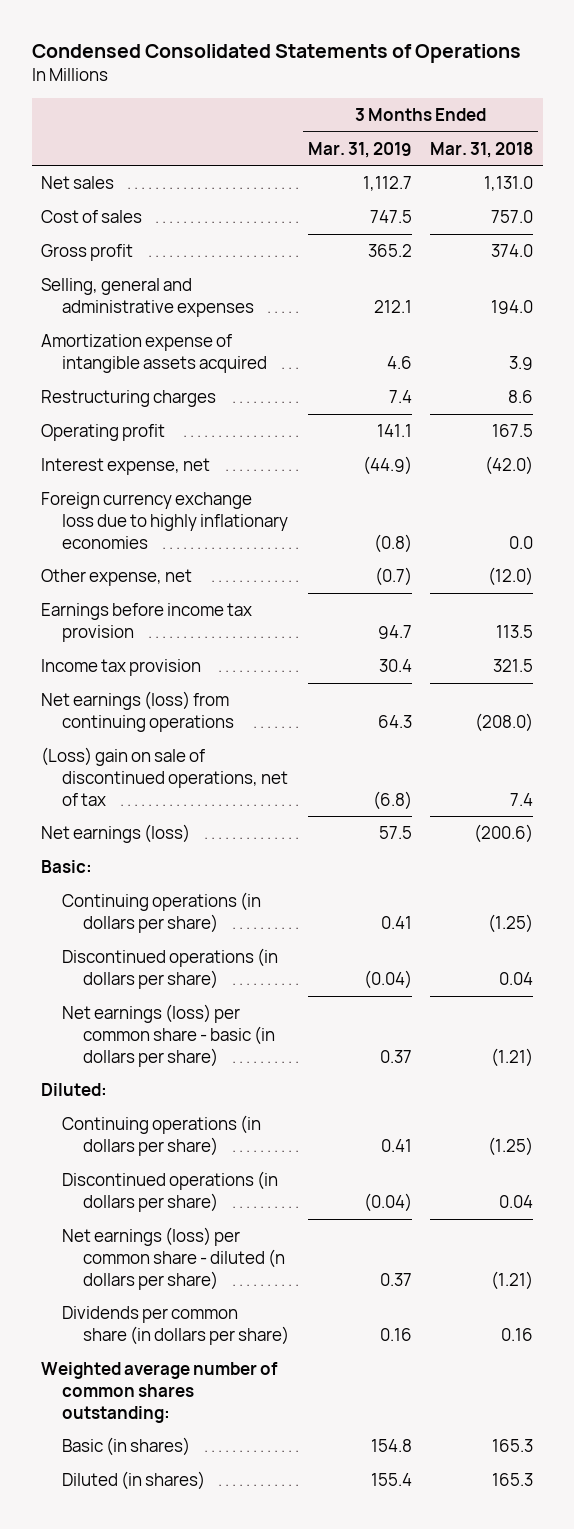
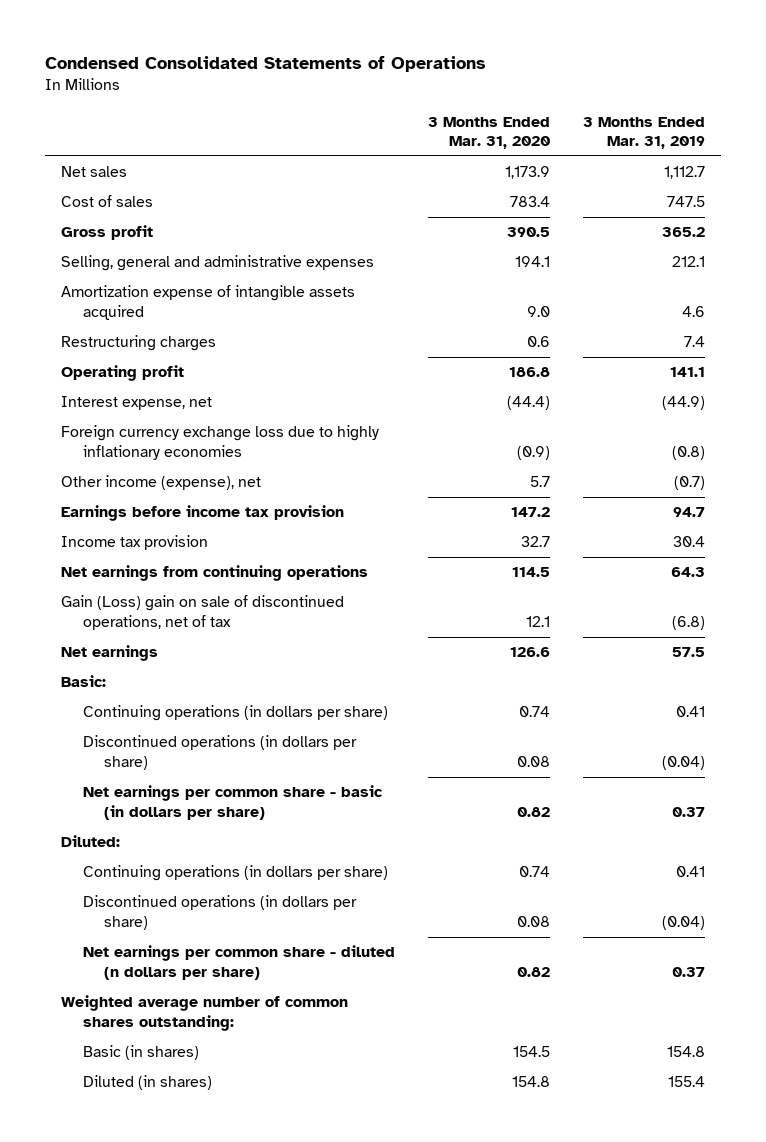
[430,141,534,158] Mar. 31, 2018 -> none
none -> [427,116,550,150] 3 Months Ended Mar. 31, 2020
[40,569,192,587] Other expense, net -> [61,475,262,491] Other income (expense), net
[40,691,235,732] Net earnings (loss) from continuing operations -> [61,565,369,582] Net earnings from continuing operations
[40,747,289,806] (Loss) gain on sale of discontinued operations, net of tax -> [61,595,345,631] Gain (Loss) gain on sale of discontinued operations, net of tax
[40,824,190,844] Net earnings (loss) -> [61,645,159,662] Net earnings
[62,1004,276,1067] Net earnings (loss) per common share - basic (in dollars per share) -> [82,785,383,821] Net earnings per common share - basic (in dollars per share)
[62,1306,290,1345] Dividends per common share (in dollars per share) -> none
[62,1227,286,1290] Net earnings (loss) per common share - diluted (n dollars per share) -> [82,945,395,981] Net earnings per common share - diluted (n dollars per share)

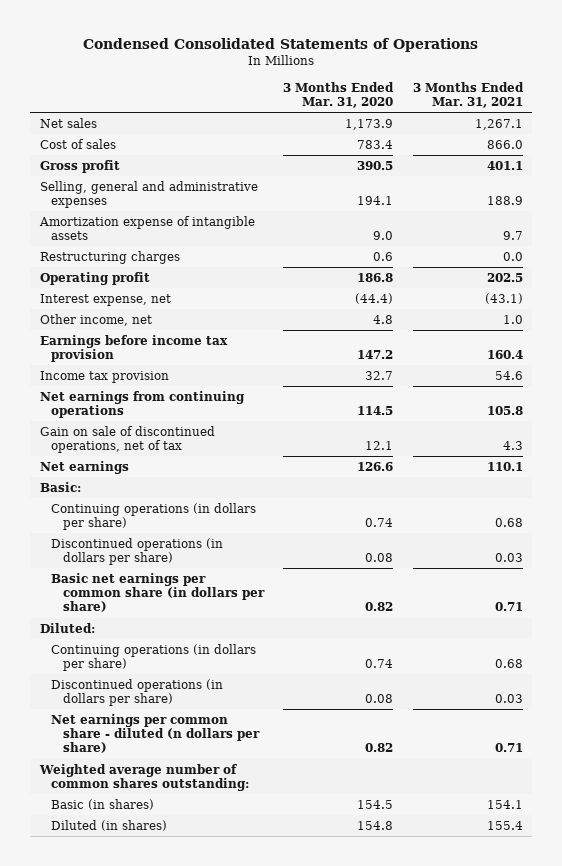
[582,116,705,150] 3 Months Ended Mar. 31, 2019 -> none
none -> [412,81,524,108] 3 Months Ended Mar. 31, 2021
[61,285,356,321] Amortization expense of intangible assets acquired -> [38,215,255,241] Amortization expense of intangible assets
[61,425,380,461] Foreign currency exchange loss due to highly inflationary economies -> none
[61,475,262,491] Other income (expense), net -> [39,313,152,326] Other income, net
[529,476,550,488] 5.7 -> [373,314,394,324] 4.8
[61,595,345,631] Gain (Loss) gain on sale of discontinued operations, net of tax -> [39,425,215,454] Gain on sale of discontinued operations, net of tax
[82,785,383,821] Net earnings per common share - basic (in dollars per share) -> [51,572,266,613] Basic net earnings per common share (in dollars per share)

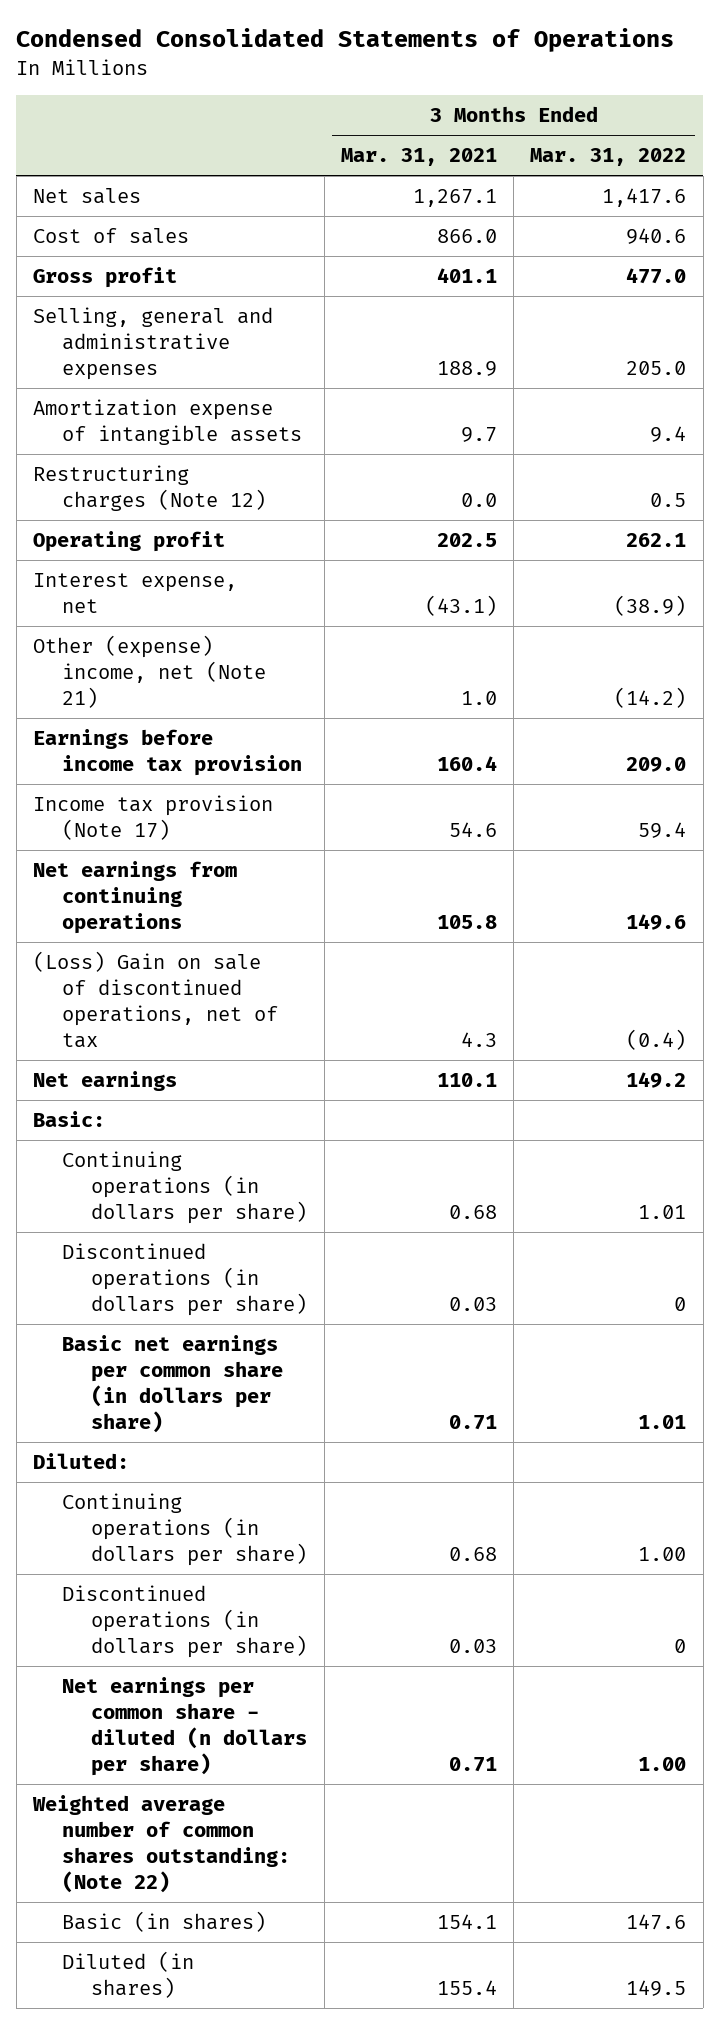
[283,81,395,108] 3 Months Ended Mar. 31, 2020 -> none
none -> [530,148,687,167] Mar. 31, 2022
[39,250,180,264] Restructuring charges -> [32,465,267,512] Restructuring charges (Note 12)
[39,313,152,326] Other income, net -> [32,635,267,708] Other (expense) income, net (Note 21)
[39,370,169,383] Income tax provision -> [32,795,273,841] Income tax provision (Note 17)
[39,425,215,454] Gain on sale of discontinued operations, net of tax -> [32,951,279,1048] (Loss) Gain on sale of discontinued operations, net of tax
[38,763,250,792] Weighted average number of common shares outstanding: -> [31,1795,291,1893] Weighted average number of common shares outstanding: (Note 22)

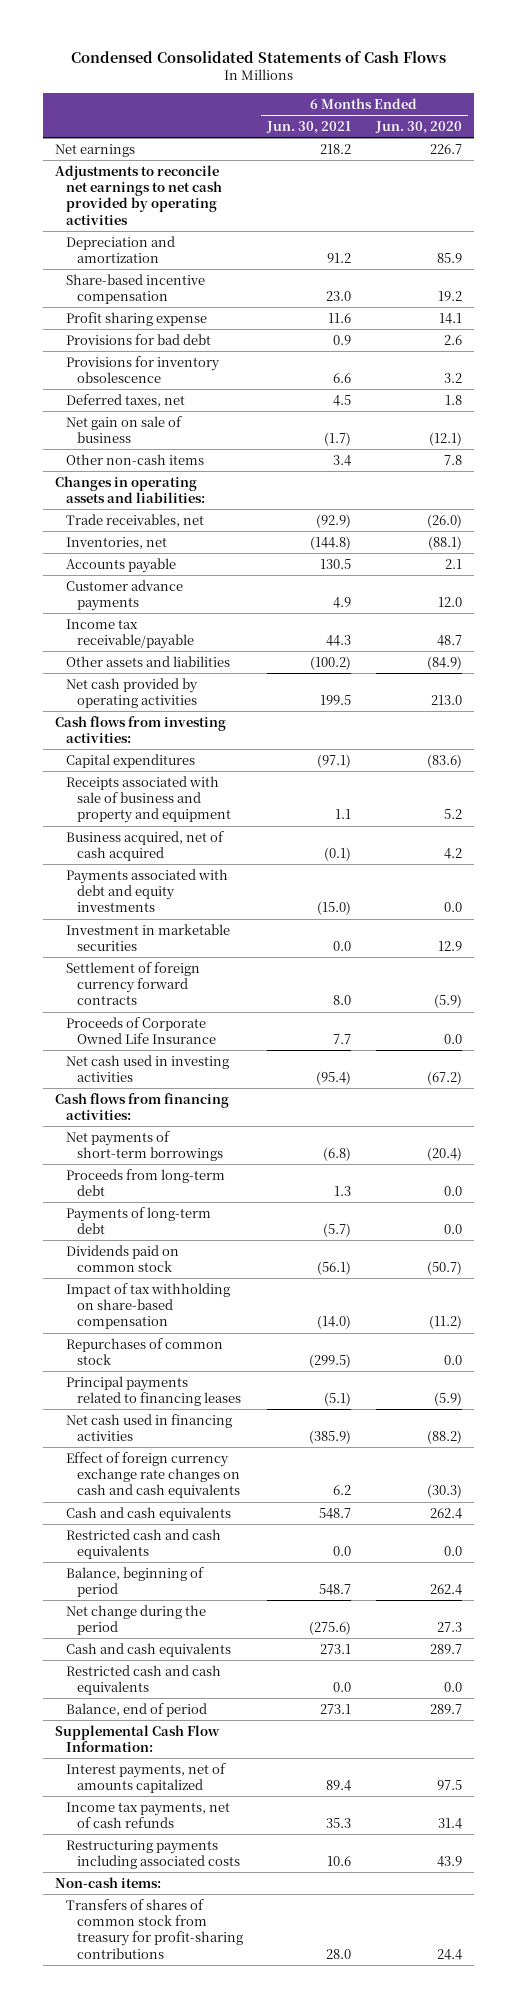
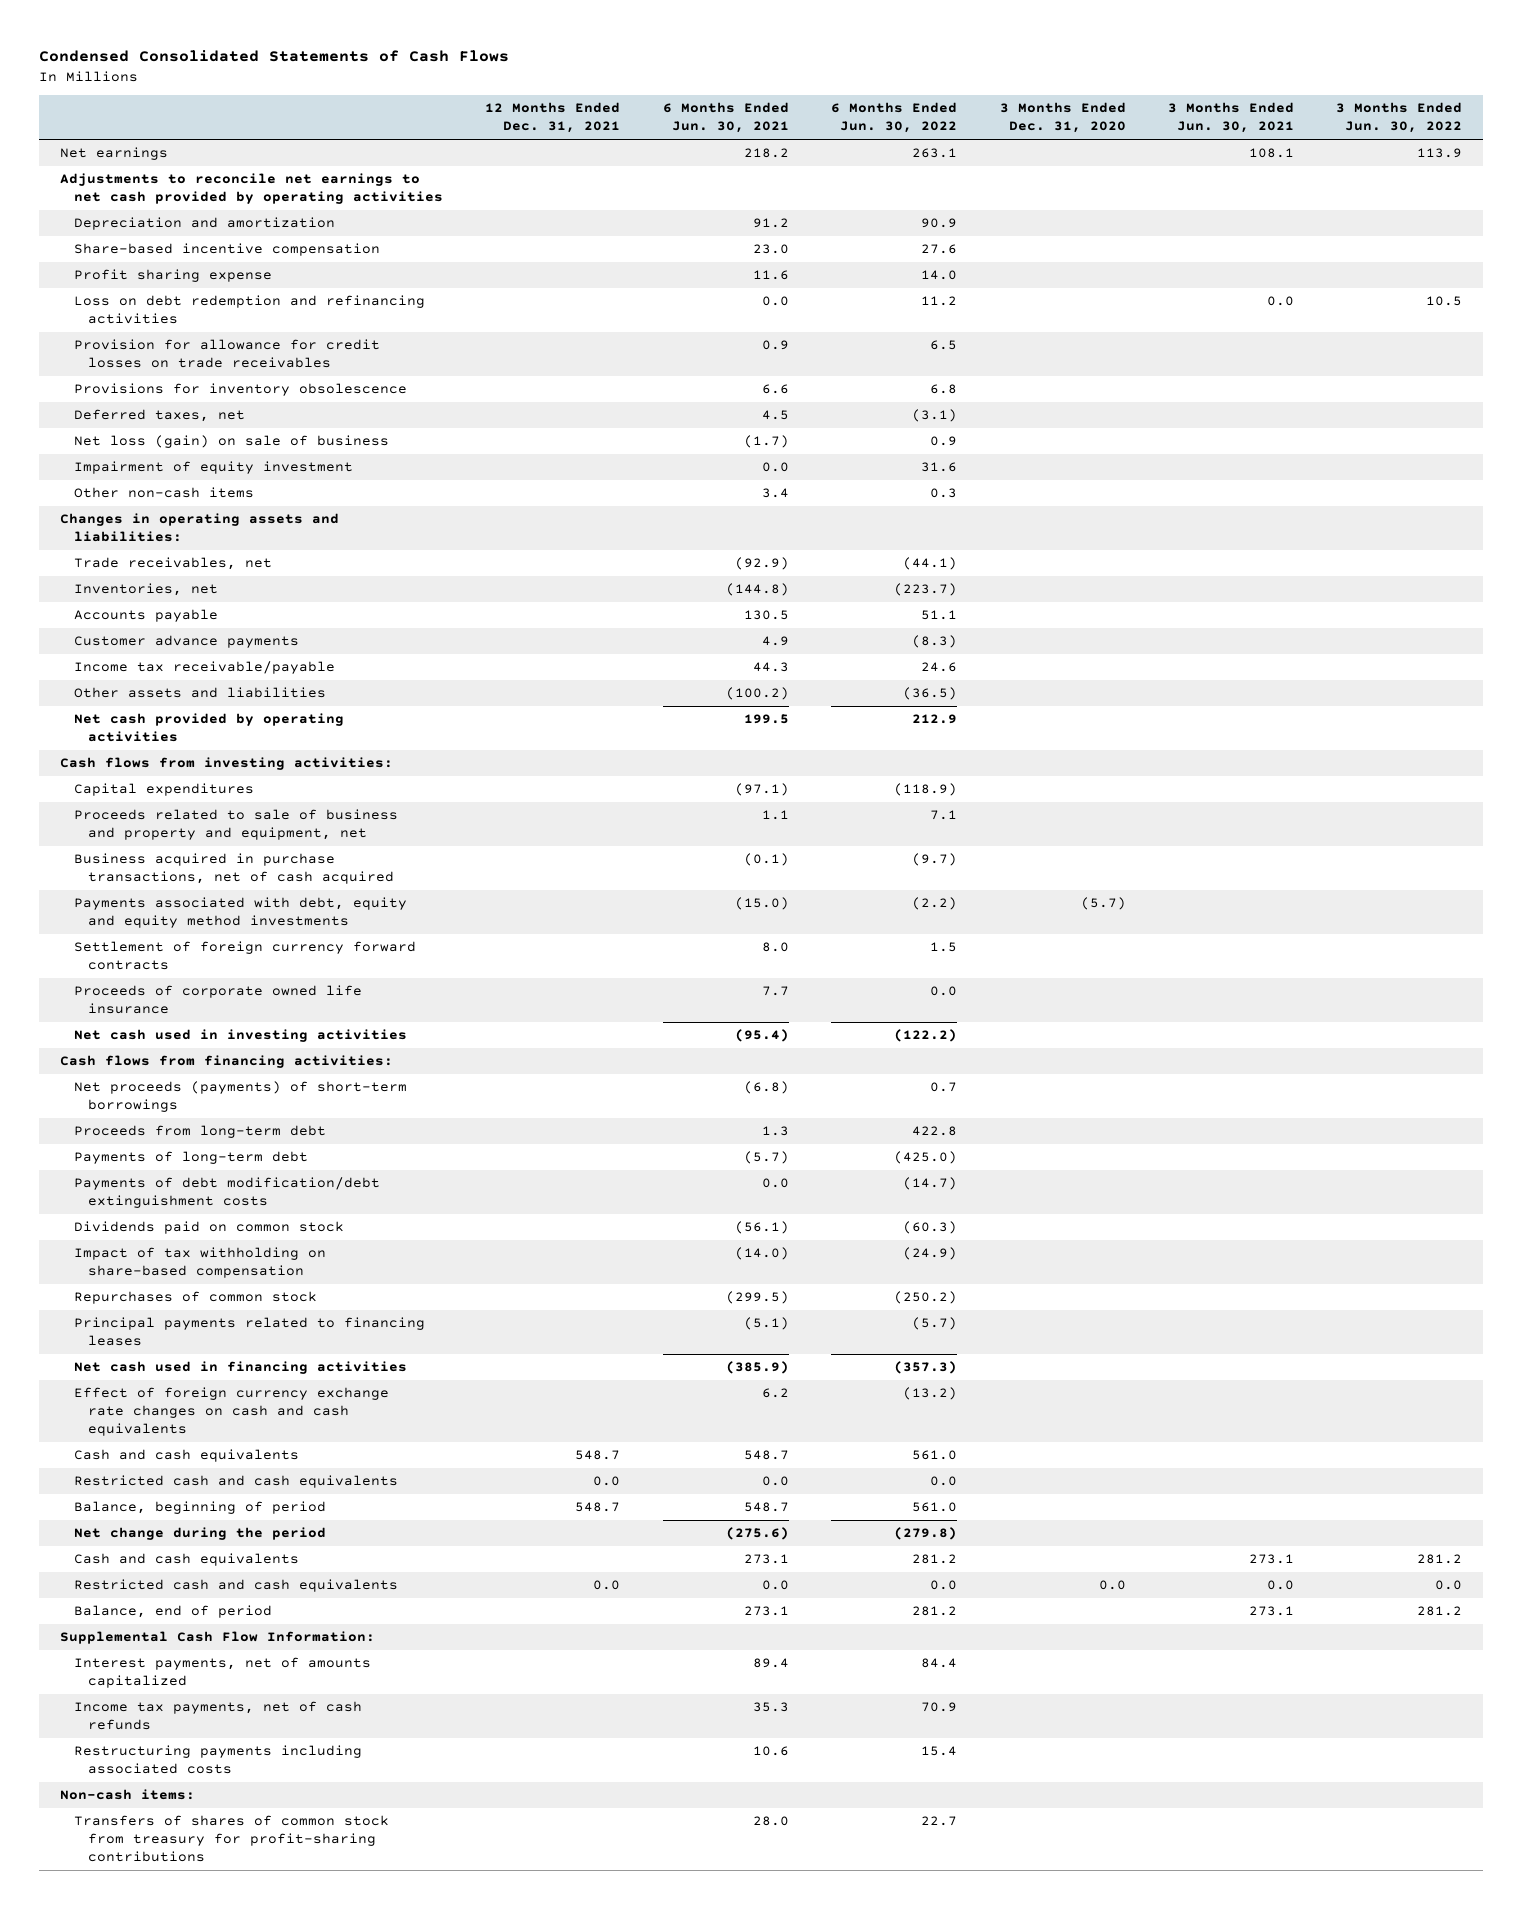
[374,120,462,134] Jun. 30, 2020 -> none
none -> [485,102,621,134] 12 Months Ended Dec. 31, 2021
none -> [831,102,958,134] 6 Months Ended Jun. 30, 2022
none -> [999,102,1126,134] 3 Months Ended Dec. 31, 2020
none -> [1167,102,1294,134] 3 Months Ended Jun. 30, 2021
none -> [1336,102,1463,134] 3 Months Ended Jun. 30, 2022
none -> [74,295,426,325] Loss on debt redemption and refinancing activities
[66,333,212,345] Provisions for bad debt -> [74,339,381,369] Provision for allowance for credit losses on trade receivables
[66,415,183,444] Net gain on sale of business -> [74,435,390,449] Net loss (gain) on sale of business
none -> [74,461,354,475] Impairment of equity investment
[66,923,231,952] Investment in marketable securities -> none
[66,775,231,824] Receipts associated with sale of business and property and equipment -> [74,809,399,841] Proceeds related to sale of business and property and equipment, net
[66,830,225,862] Business acquired, net of cash acquired -> [74,853,395,885] Business acquired in purchase transactions, net of cash acquired
[66,868,229,913] Payments associated with debt and equity investments -> [74,897,408,929] Payments associated with debt, equity and equity method investments
[66,1016,216,1045] Proceeds of Corporate Owned Life Insurance -> [74,985,363,1015] Proceeds of corporate owned life insurance
[66,1130,223,1162] Net payments of short-term borrowings -> [74,1081,408,1113] Net proceeds (payments) of short-term borrowings
none -> [74,1177,381,1209] Payments of debt modification/debt extinguishment costs

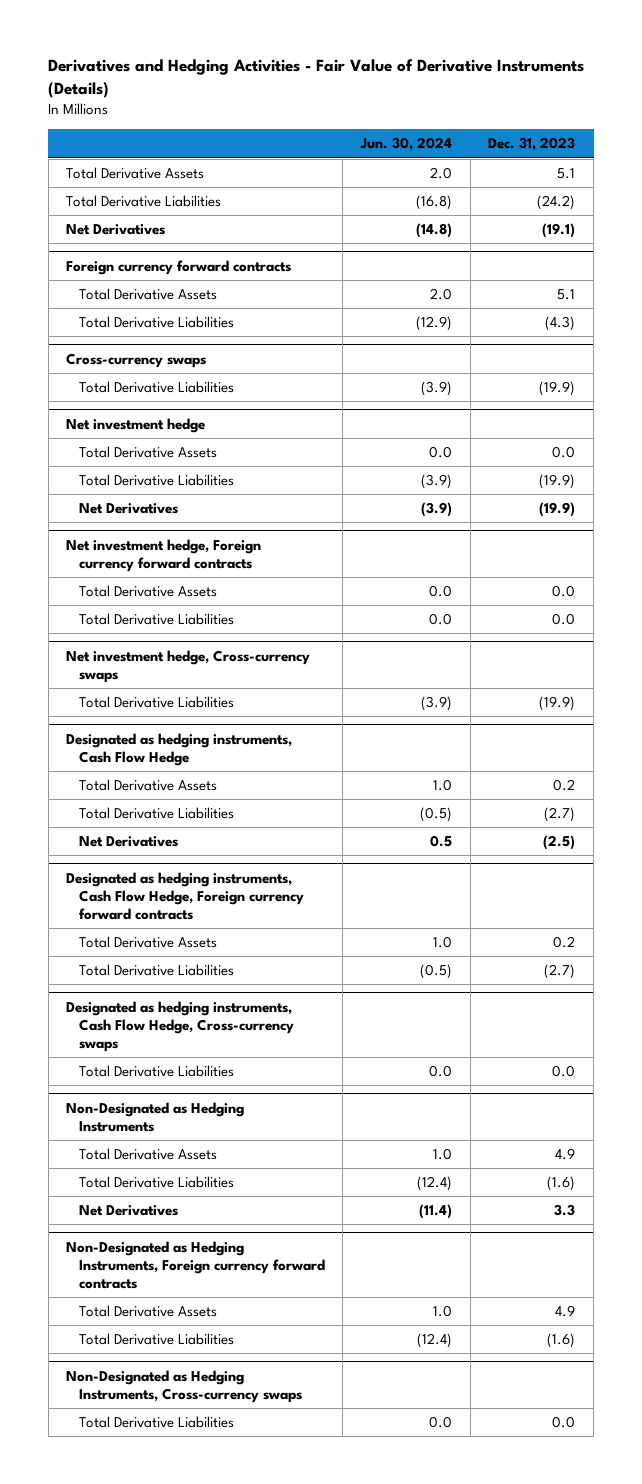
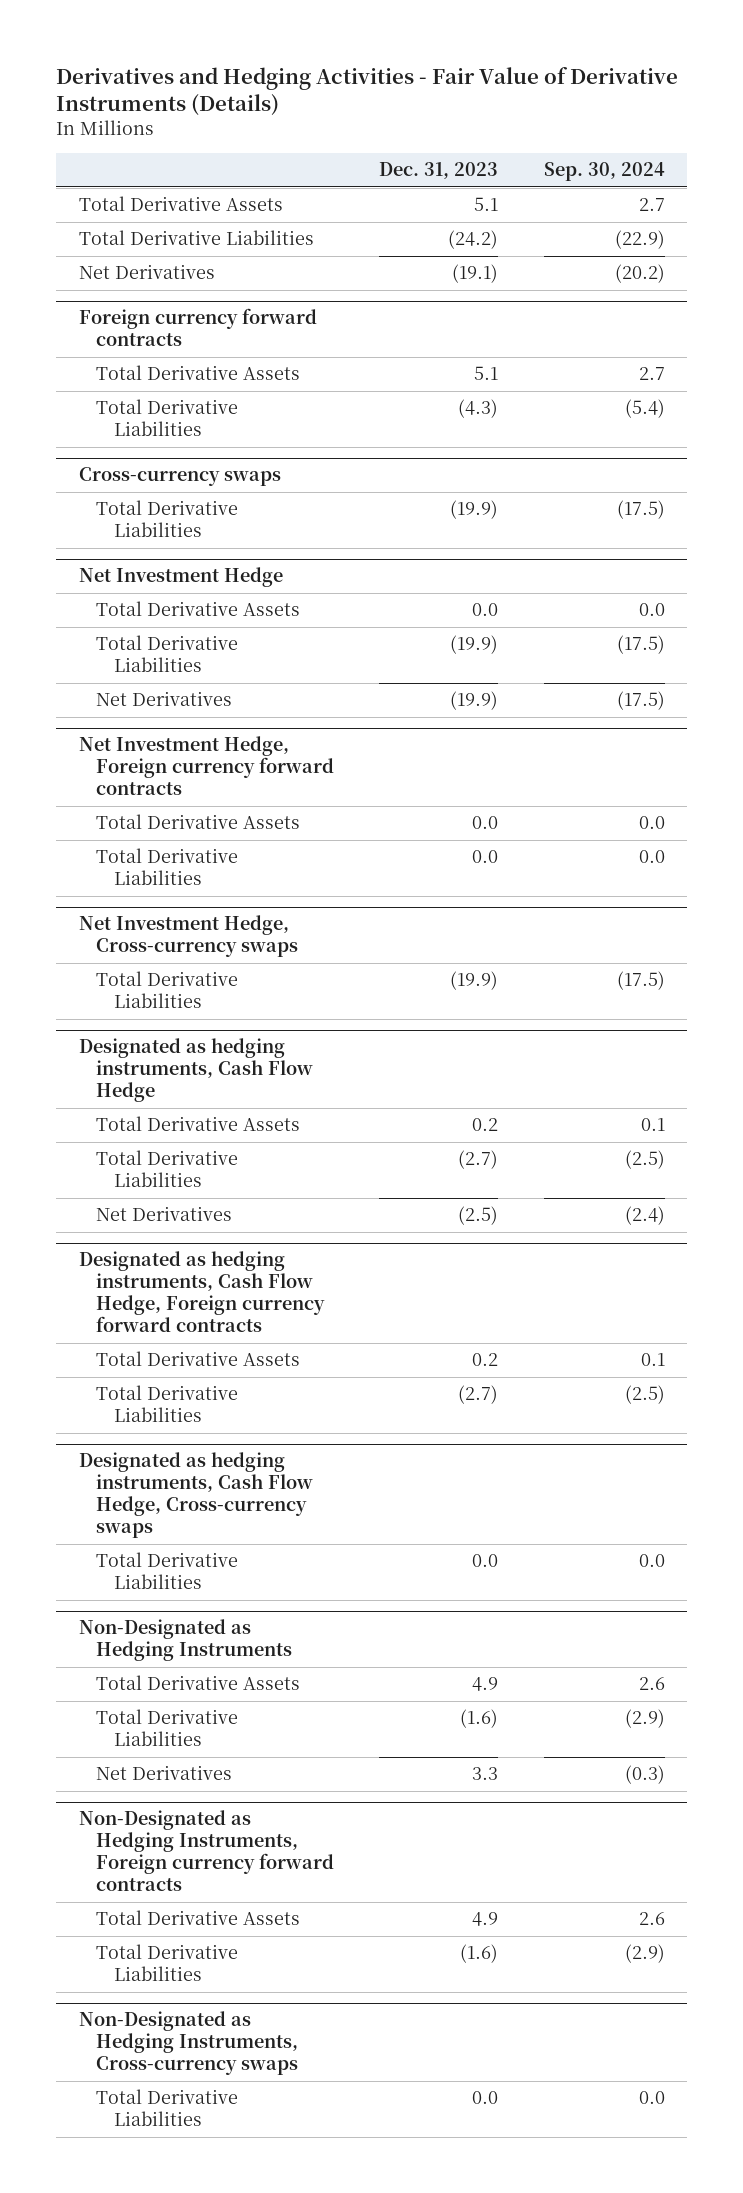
[360,137,453,152] Jun. 30, 2024 -> none
none -> [543,162,665,182] Sep. 30, 2024
[66,417,206,433] Net investment hedge -> [78,567,283,588] Net Investment Hedge
[66,538,262,572] Net investment hedge, Foreign currency forward contracts -> [78,736,335,796] Net Investment Hedge, Foreign currency forward contracts
[66,649,311,683] Net investment hedge, Cross-currency swaps -> [78,915,299,958] Net Investment Hedge, Cross-currency swaps

